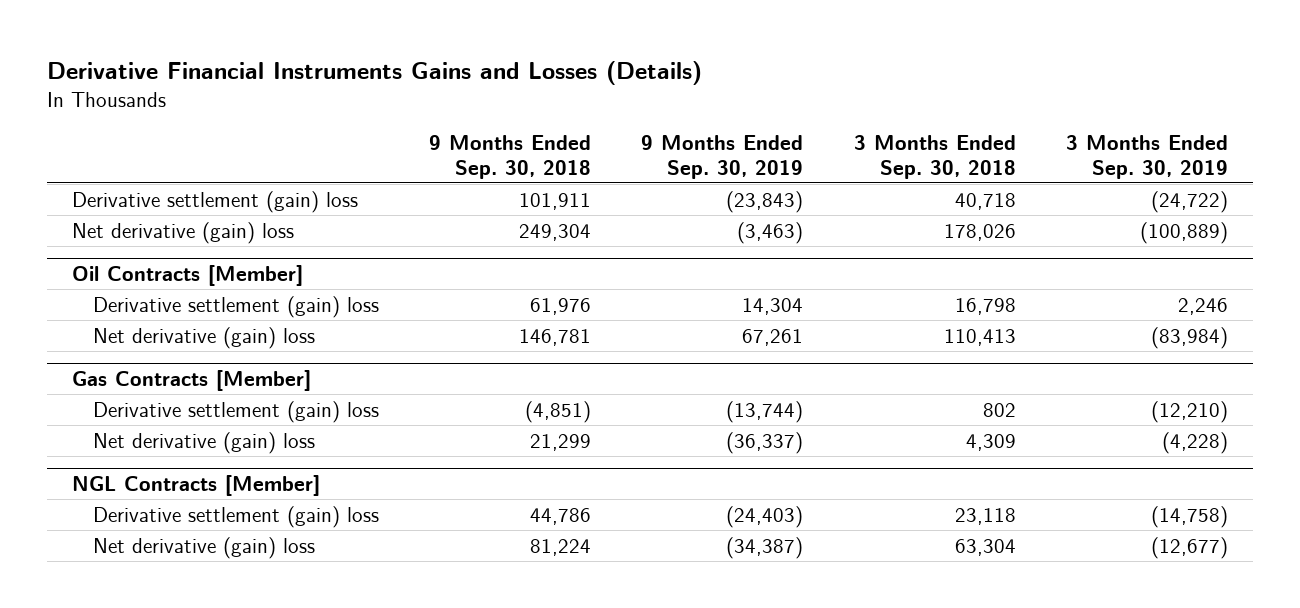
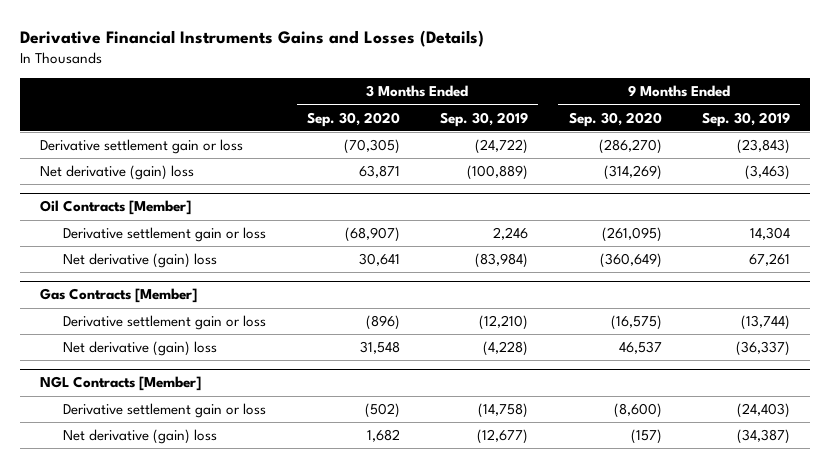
[429,134,592,179] 9 Months Ended Sep. 30, 2018 -> none
[853,134,1016,179] 3 Months Ended Sep. 30, 2018 -> none
none -> [306,111,400,127] Sep. 30, 2020
none -> [568,111,662,127] Sep. 30, 2020
[72,190,359,213] Derivative settlement (gain) loss -> [39,139,243,155] Derivative settlement gain or loss
[92,295,379,318] Derivative settlement (gain) loss -> [63,227,267,243] Derivative settlement gain or loss
[92,400,379,423] Derivative settlement (gain) loss -> [63,315,267,331] Derivative settlement gain or loss
[92,505,379,528] Derivative settlement (gain) loss -> [63,403,267,419] Derivative settlement gain or loss

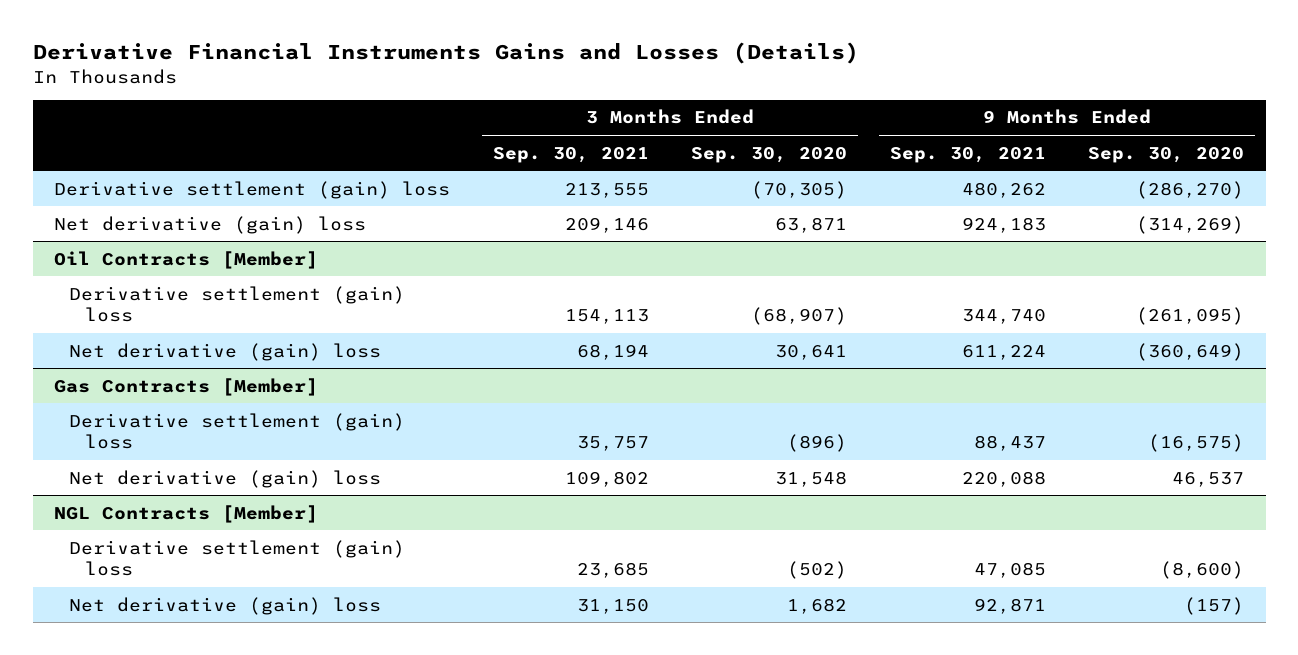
[440,111,529,127] Sep. 30, 2019 -> none
[701,111,790,127] Sep. 30, 2019 -> none
none -> [492,146,649,163] Sep. 30, 2021
none -> [889,146,1046,163] Sep. 30, 2021
[39,139,243,155] Derivative settlement gain or loss -> [53,180,450,199] Derivative settlement (gain) loss
[63,227,267,243] Derivative settlement gain or loss -> [69,285,406,323] Derivative settlement (gain) loss
[63,315,267,331] Derivative settlement gain or loss -> [69,412,406,450] Derivative settlement (gain) loss
[63,403,267,419] Derivative settlement gain or loss -> [69,539,406,577] Derivative settlement (gain) loss

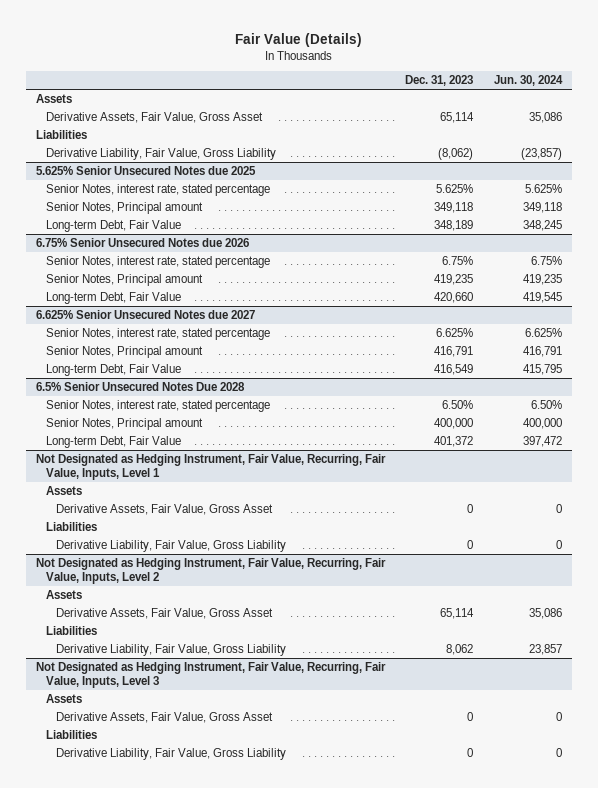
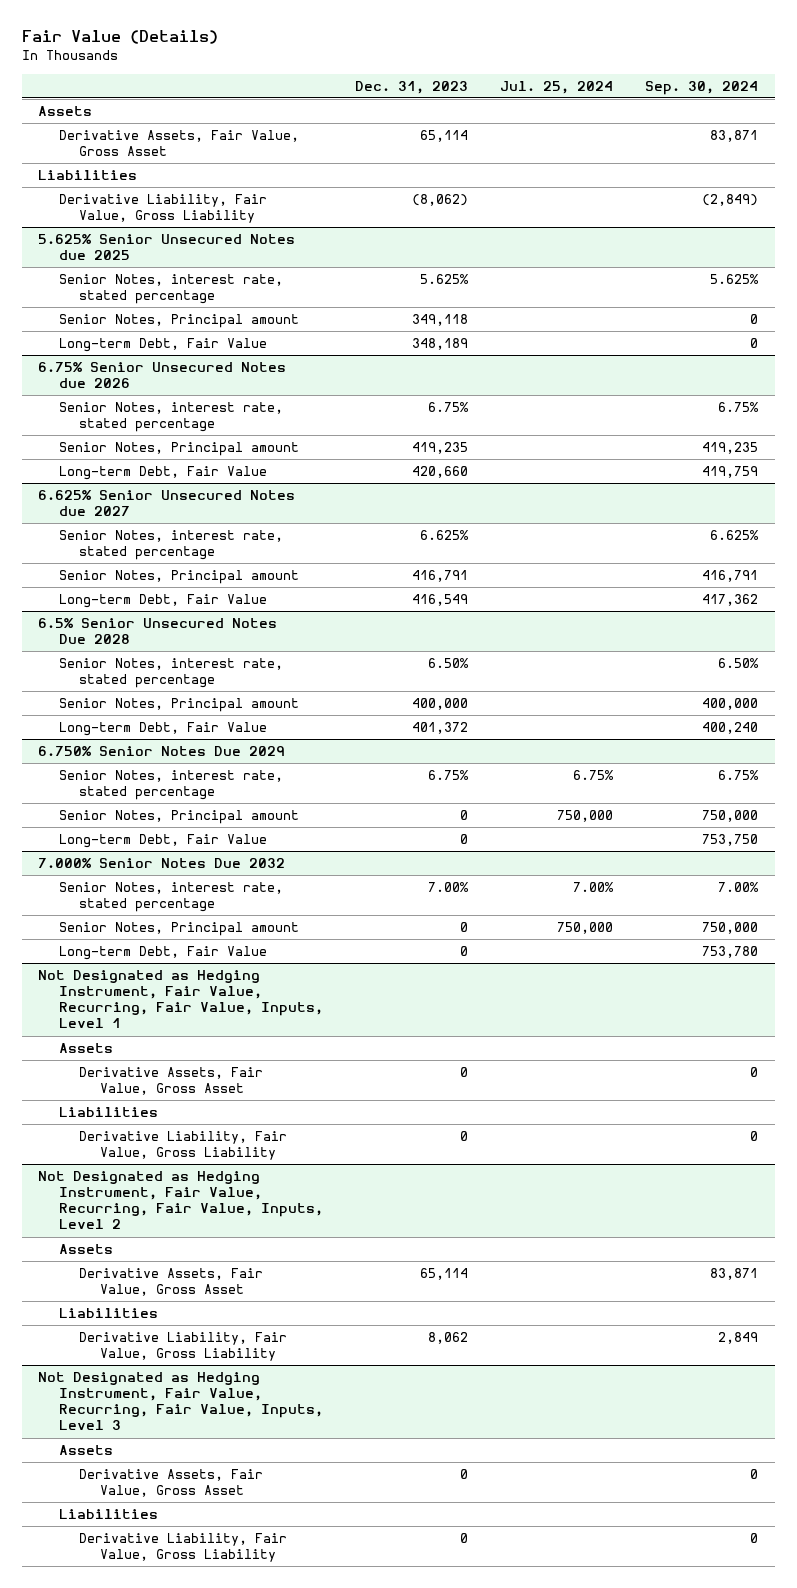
[493,75,563,87] Jun. 30, 2024 -> none
none -> [500,80,614,94] Jul. 25, 2024
none -> [645,80,759,95] Sep. 30, 2024
none -> [38,746,286,757] 6.750% Senior Notes Due 2029
none -> [58,770,283,801] Senior Notes, interest rate, stated percentage
none -> [58,810,299,825] Senior Notes, Principal amount
none -> [58,834,267,849] Long-term Debt, Fair Value
none -> [38,858,286,869] 7.000% Senior Notes Due 2032
none -> [58,882,283,913] Senior Notes, interest rate, stated percentage
none -> [58,922,299,937] Senior Notes, Principal amount
none -> [58,946,267,961] Long-term Debt, Fair Value

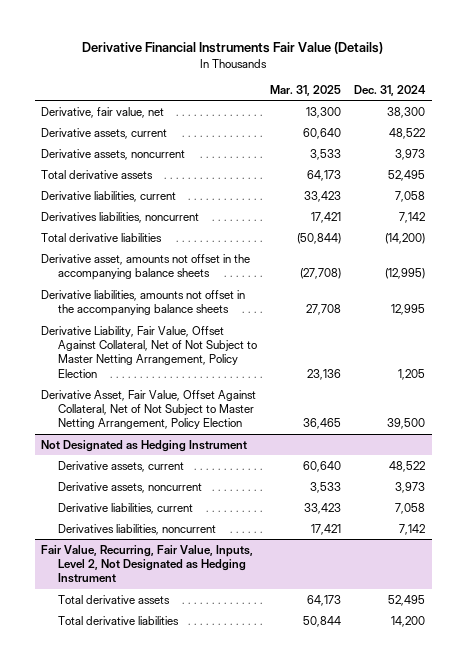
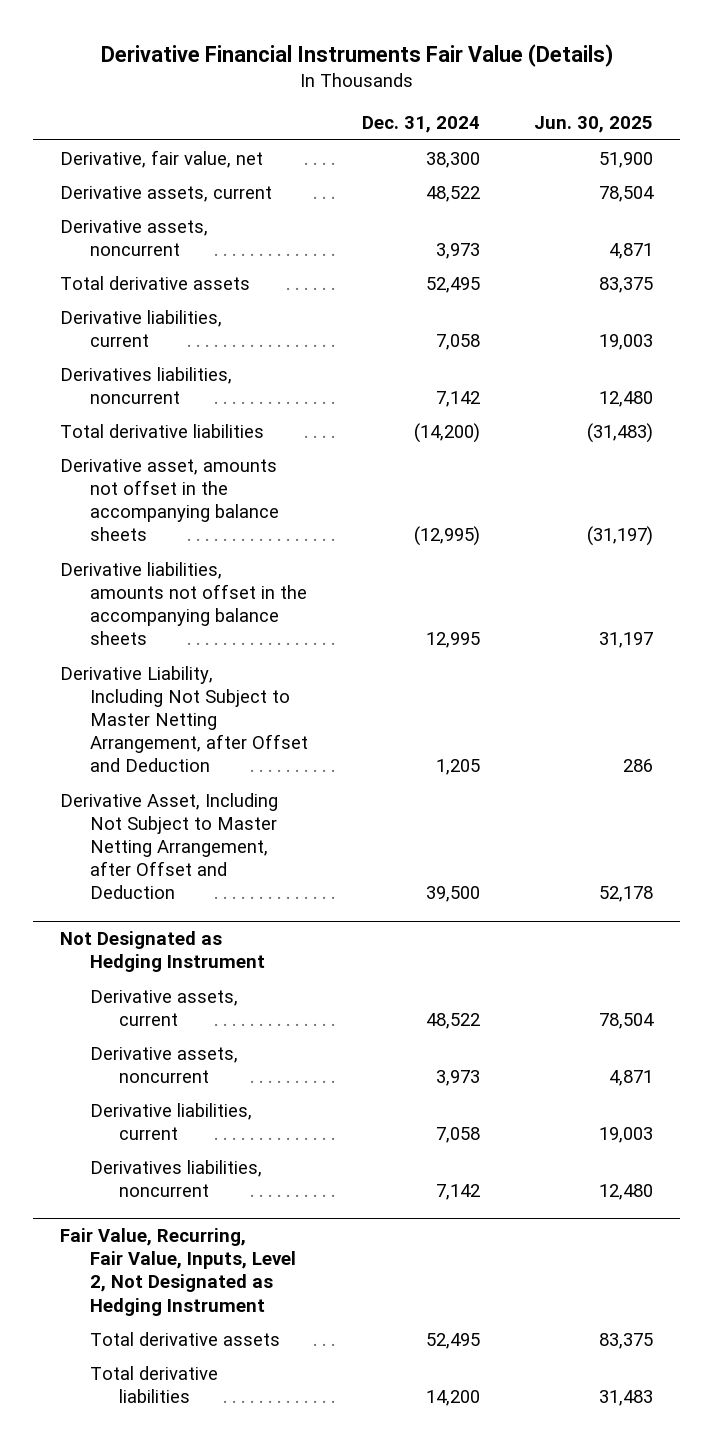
[269,84,341,96] Mar. 31, 2025 -> none
none -> [533,116,653,134] Jun. 30, 2025
[41,325,257,378] Derivative Liability, Fair Value, Offset Against Collateral, Net of Not Subject to Master Netting Arrangement, Policy Election -> [60,665,308,773] Derivative Liability, Including Not Subject to Master Netting Arrangement, after Offset and Deduction
[41,389,257,430] Derivative Asset, Fair Value, Offset Against Collateral, Net of Not Subject to Master Netting Arrangement, Policy Election -> [60,792,279,900] Derivative Asset, Including Not Subject to Master Netting Arrangement, after Offset and Deduction

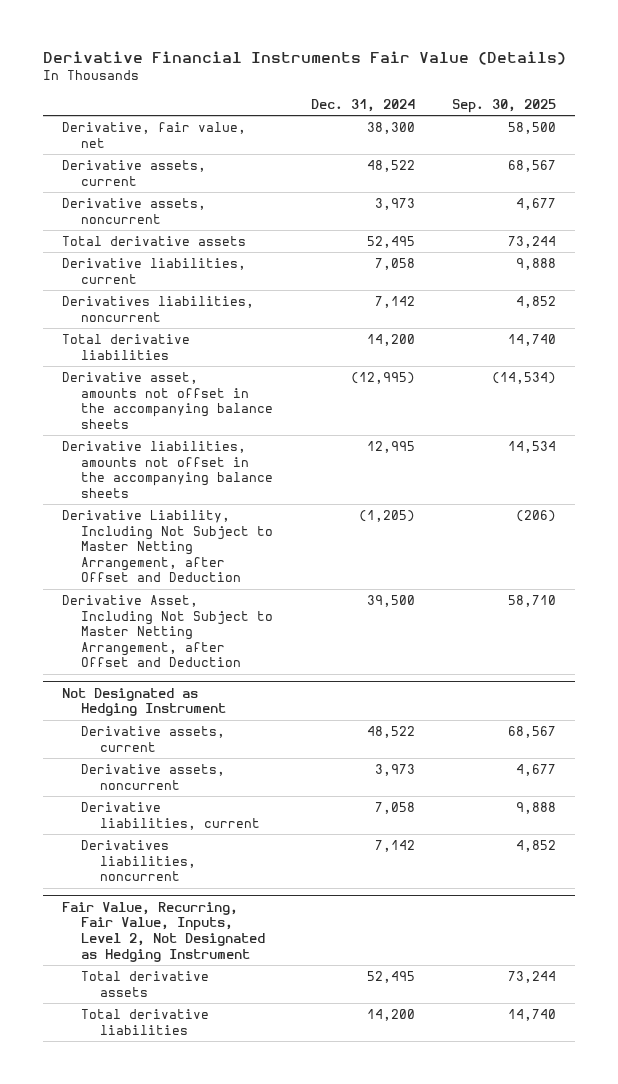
[533,116,653,134] Jun. 30, 2025 -> none
none -> [452,98,557,113] Sep. 30, 2025
[413,422,480,443] (14,200) -> [366,334,415,347] 14,200
[435,759,480,776] 1,205 -> [358,510,415,523] (1,205)

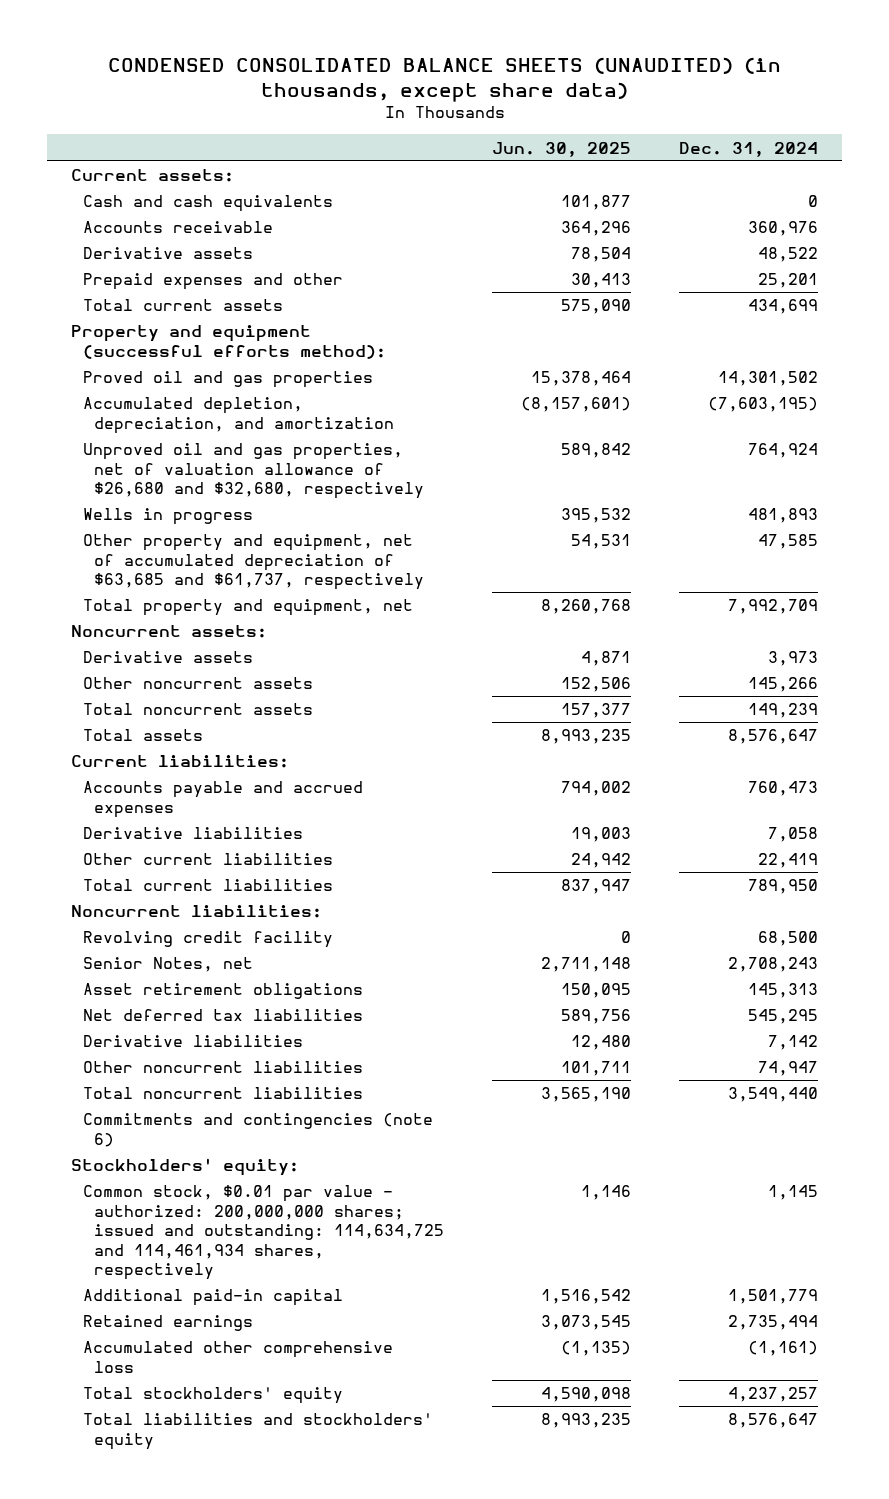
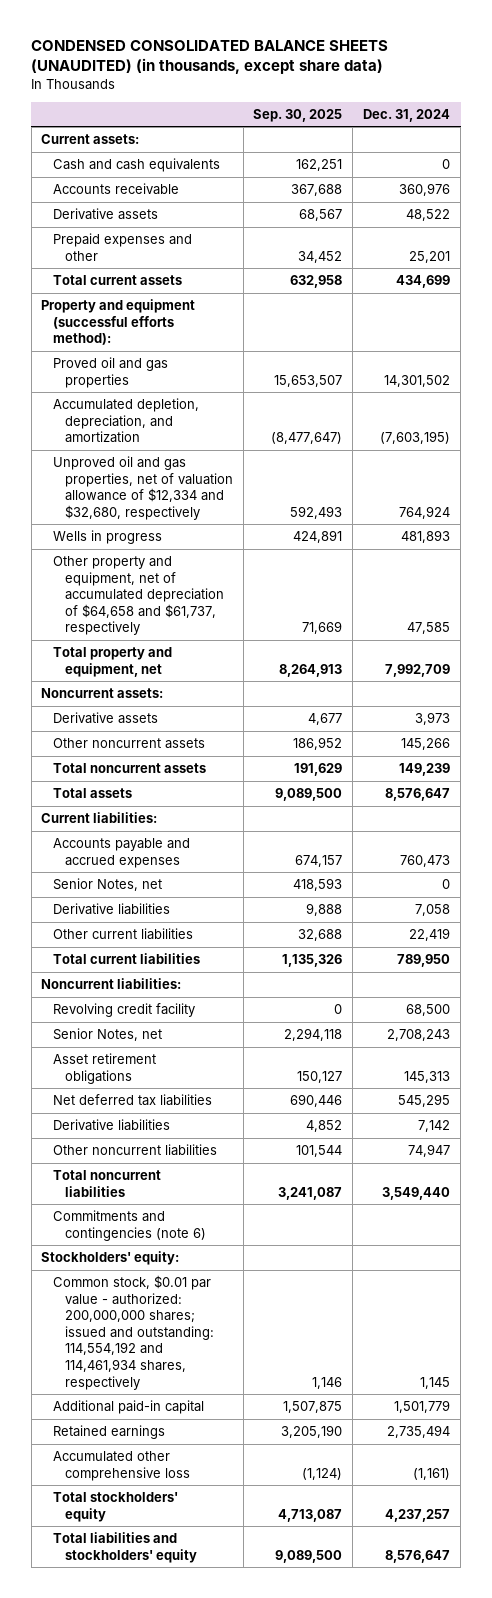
[492,141,632,157] Jun. 30, 2025 -> none
none -> [253,108,343,122] Sep. 30, 2025
[82,443,425,500] Unproved oil and gas properties, net of valuation allowance of $26,680 and $32,680, respectively -> [53,455,233,520] Unproved oil and gas properties, net of valuation allowance of $12,334 and $32,680, respectively
[82,534,425,591] Other property and equipment, net of accumulated depreciation of $63,685 and $61,737, respectively -> [53,555,224,636] Other property and equipment, net of accumulated depreciation of $64,658 and $61,737, respectively
none -> [53,877,163,891] Senior Notes, net
[82,1185,445,1281] Common stock, $0.01 par value - authorized: 200,000,000 shares; issued and outstanding: 114,634,725 and 114,461,934 shares, respectively -> [53,1274,214,1390] Common stock, $0.01 par value - authorized: 200,000,000 shares; issued and outstanding: 114,554,192 and 114,461,934 shares, respectively

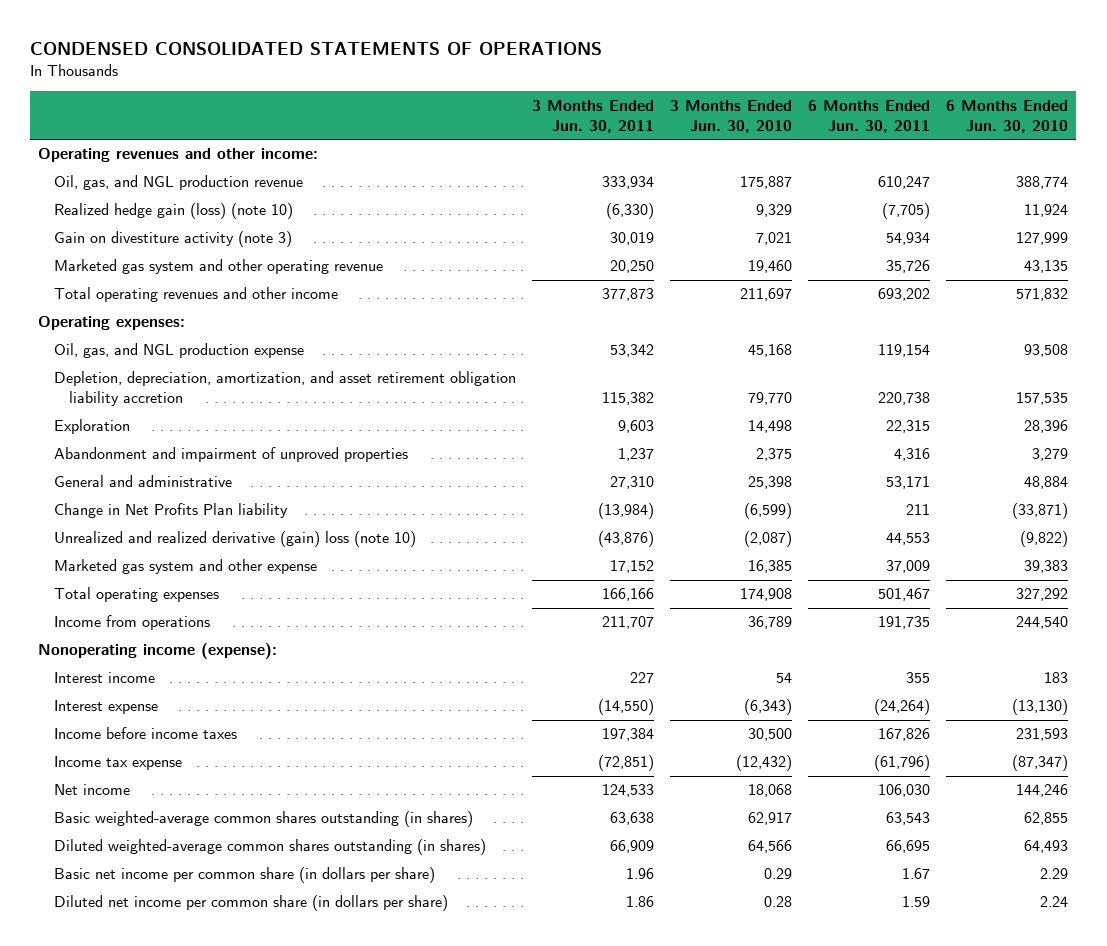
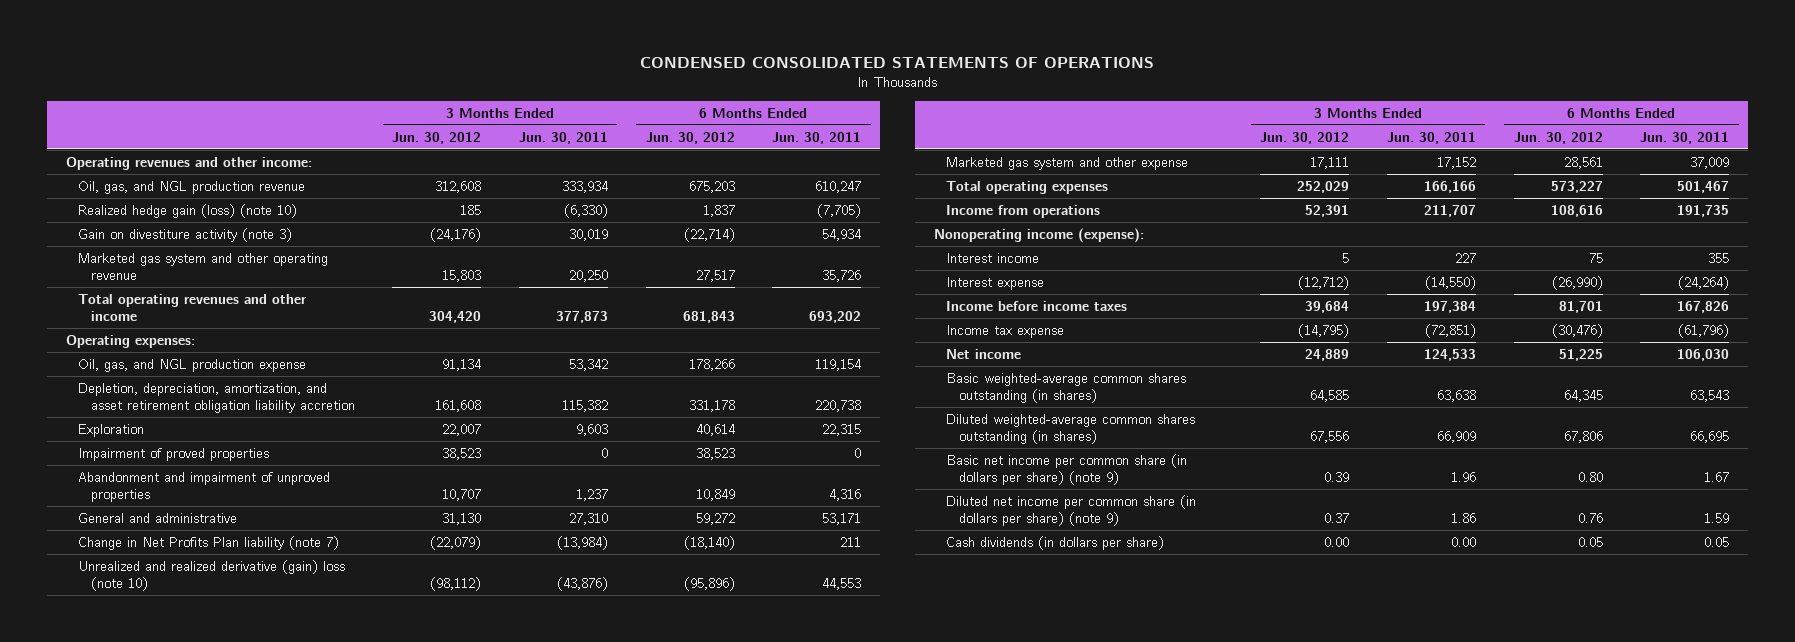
[670,99,793,133] 3 Months Ended Jun. 30, 2010 -> none
[946,99,1069,133] 6 Months Ended Jun. 30, 2010 -> none
none -> [392,131,482,144] Jun. 30, 2012
none -> [645,131,735,144] Jun. 30, 2012
none -> [78,447,270,461] Impairment of proved properties
[53,503,288,519] Change in Net Profits Plan liability -> [78,535,340,550] Change in Net Profits Plan liability (note 7)
[53,867,435,884] Basic net income per common share (in dollars per share) -> [946,453,1188,485] Basic net income per common share (in dollars per share) (note 9)
[53,895,448,912] Diluted net income per common share (in dollars per share) -> [946,494,1197,526] Diluted net income per common share (in dollars per share) (note 9)
none -> [946,535,1165,550] Cash dividends (in dollars per share)

